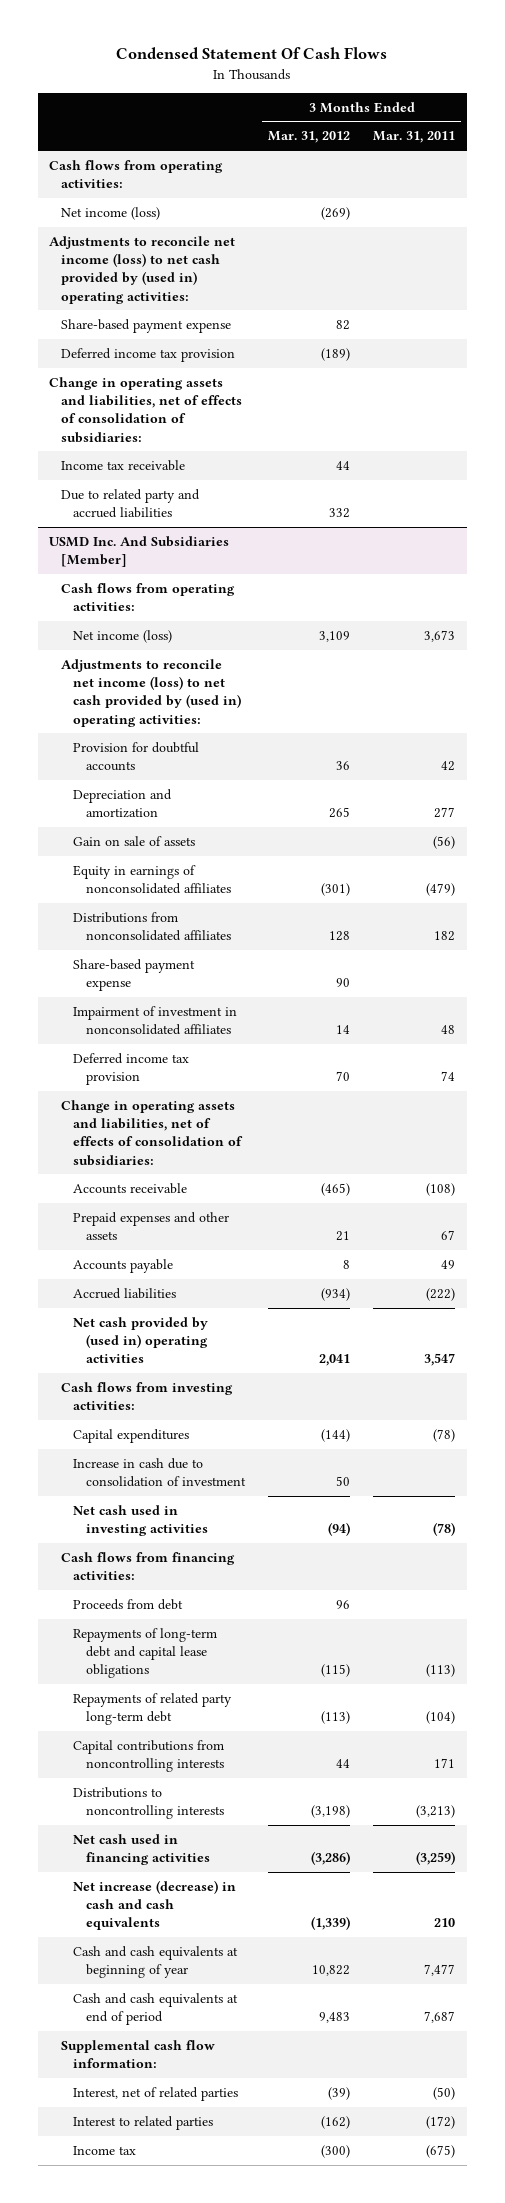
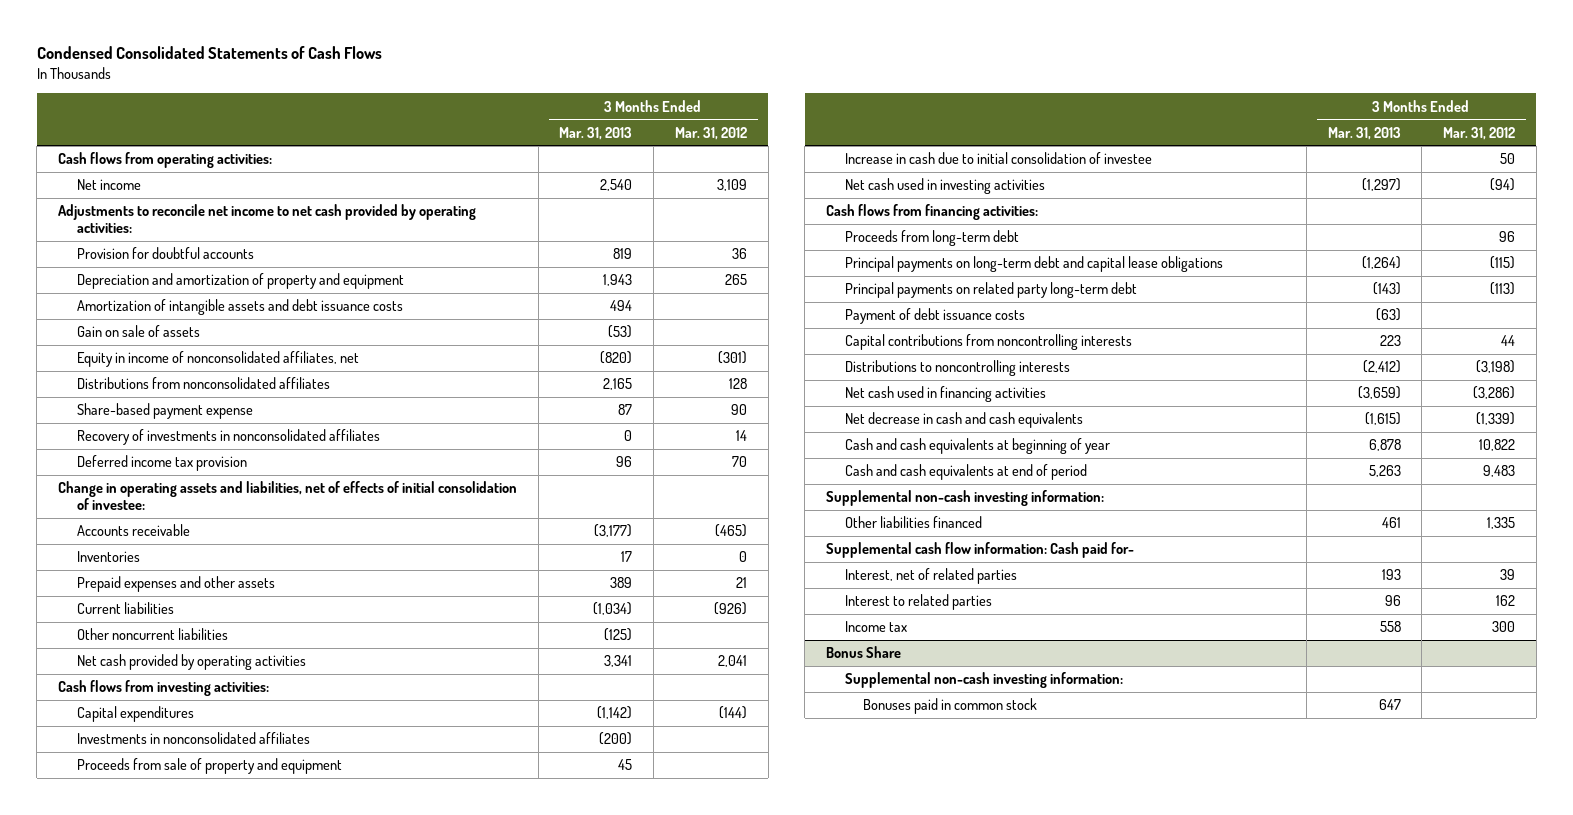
[116,47,388,60] Condensed Statement Of Cash Flows -> [36,46,382,60] Condensed Consolidated Statements of Cash Flows
[373,131,456,144] Mar. 31, 2011 -> none
none -> [559,126,633,140] Mar. 31, 2013
[61,318,232,333] Share-based payment expense -> none
[61,347,236,362] Deferred income tax provision -> none
[49,376,243,443] Change in operating assets and liabilities, net of effects of consolidation of subsidiaries: -> none
[61,459,186,471] Income tax receivable -> none
[61,488,201,519] Due to related party and accrued liabilities -> none
[49,535,230,568] USMD Inc. And Subsidiaries [Member] -> none
[61,582,236,612] Cash flows from operating activities: -> none
[73,629,173,643] Net income (loss) -> none
[61,658,242,727] Adjustments to reconcile net income (loss) to net cash provided by (used in) operating activities: -> none
[61,206,161,220] Net income (loss) -> [76,179,141,191] Net income
[321,206,351,220] (269) -> [717,179,748,192] 3,109
[49,235,236,304] Adjustments to reconcile net income (loss) to net cash provided by (used in) operating activities: -> [57,204,476,234] Adjustments to reconcile net income to net cash provided by operating activities:
[73,788,173,819] Depreciation and amortization -> [76,273,404,290] Depreciation and amortization of property and equipment
none -> [76,299,403,316] Amortization of intangible assets and debt issuance costs
[73,864,231,895] Equity in earnings of nonconsolidated affiliates -> [76,351,359,368] Equity in income of nonconsolidated affiliates, net
[73,1005,238,1036] Impairment of investment in nonconsolidated affiliates -> [76,429,380,446] Recovery of investments in nonconsolidated affiliates
[61,1099,244,1166] Change in operating assets and liabilities, net of effects of consolidation of subsidiaries: -> [57,481,517,511] Change in operating assets and liabilities, net of effects of initial consolidation of investee:
none -> [76,551,140,563] Inventories
[73,1258,174,1273] Accounts payable -> none
[73,1287,177,1299] Accrued liabilities -> none
none -> [76,602,174,615] Current liabilities
none -> [76,628,228,641] Other noncurrent liabilities
[73,1316,209,1364] Net cash provided by (used in) operating activities -> [76,654,306,671] Net cash provided by operating activities
none -> [76,732,310,745] Investments in nonconsolidated affiliates
none -> [76,758,342,775] Proceeds from sale of property and equipment
[73,1457,246,1488] Increase in cash due to consolidation of investment -> [844,152,1152,165] Increase in cash due to initial consolidation of investee
[73,1598,184,1610] Proceeds from debt -> [844,230,1019,247] Proceeds from long-term debt
[73,1627,218,1679] Repayments of long-term debt and capital lease obligations -> [844,256,1223,273] Principal payments on long-term debt and capital lease obligations
[73,1692,233,1726] Repayments of related party long-term debt -> [844,282,1137,299] Principal payments on related party long-term debt
none -> [844,308,1025,325] Payment of debt issuance costs
[73,1879,237,1931] Net increase (decrease) in cash and cash equivalents -> [844,412,1083,429] Net decrease in cash and cash equivalents
none -> [825,490,1104,507] Supplemental non-cash investing information:
none -> [844,516,982,529] Other liabilities financed
[61,2039,216,2069] Supplemental cash flow information: -> [825,542,1134,559] Supplemental cash flow information: Cash paid for-
[328,2086,351,2100] (39) -> [1500,569,1516,581] 39
[321,2115,351,2129] (162) -> [1496,595,1516,607] 162
[321,2144,351,2158] (300) -> [1492,621,1516,633] 300
none -> [825,646,901,659] Bonus Share
none -> [844,672,1123,689] Supplemental non-cash investing information:
none -> [863,698,1038,715] Bonuses paid in common stock

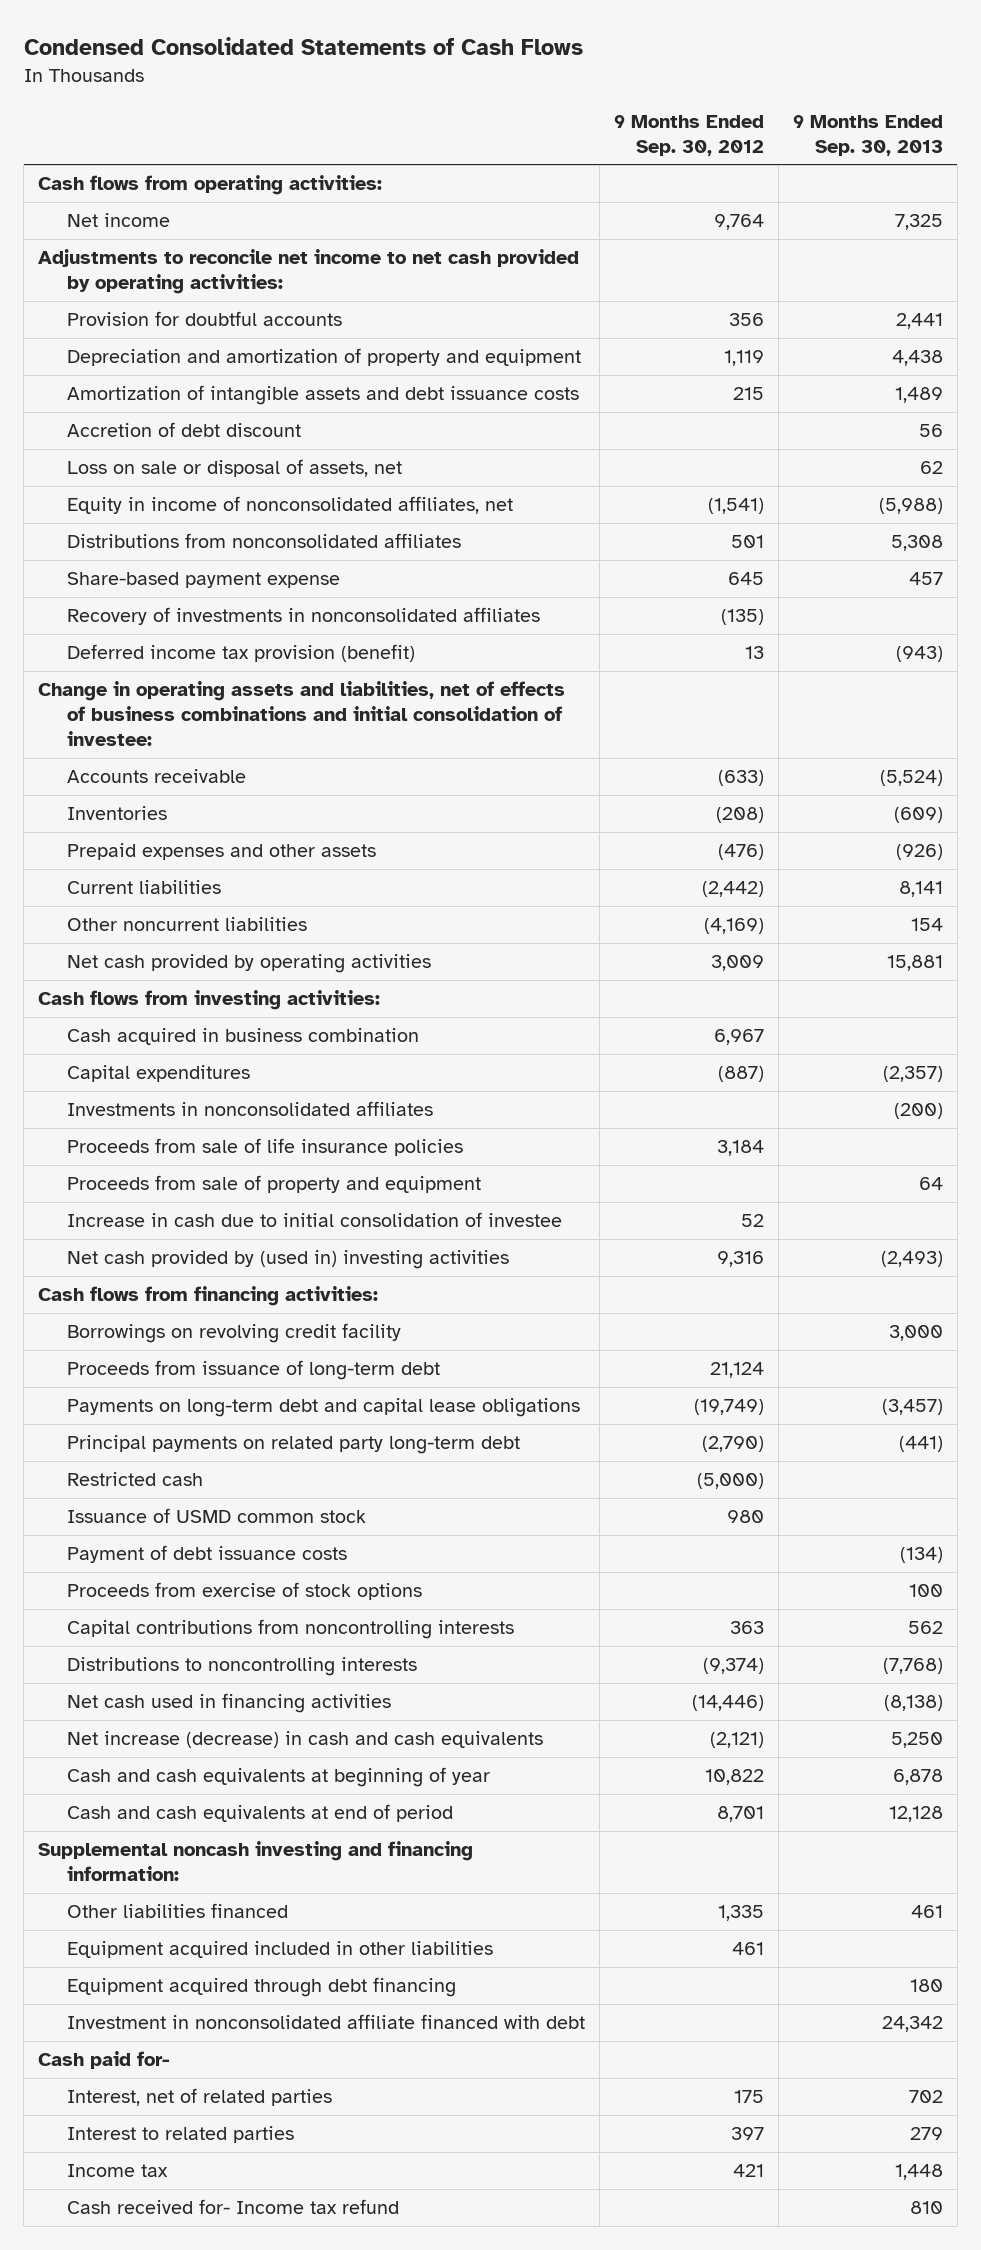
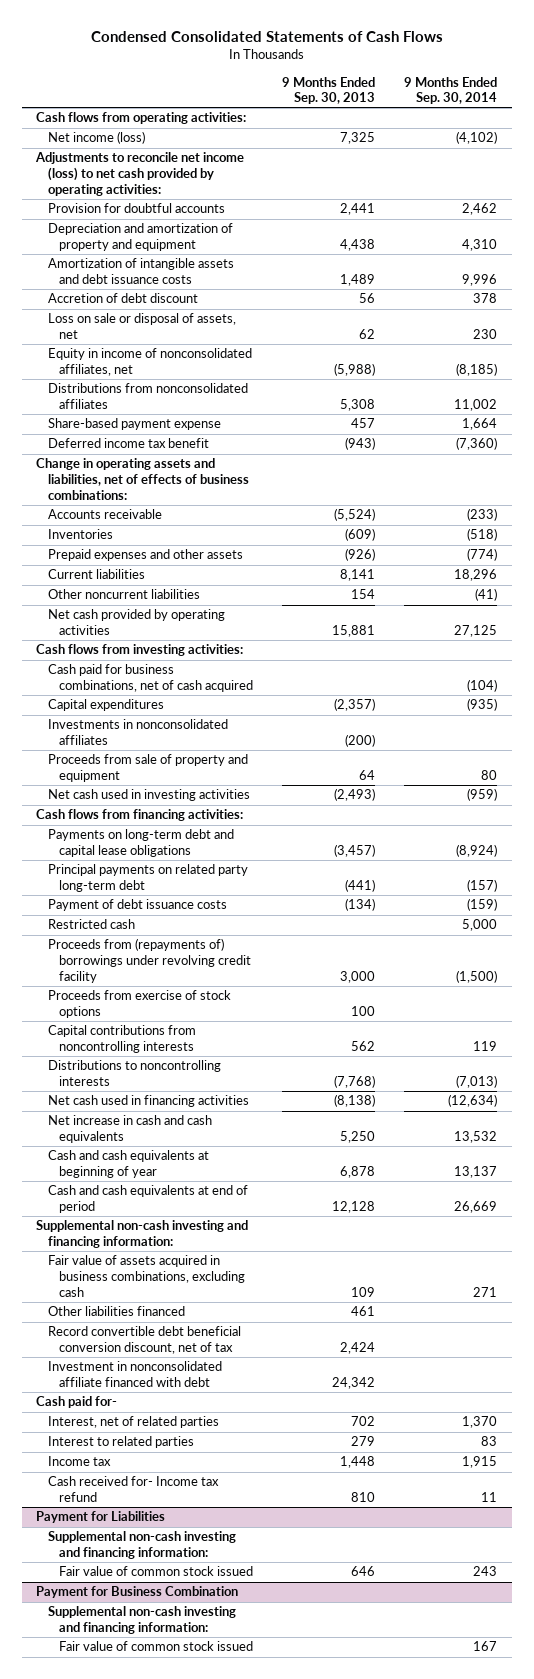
[613,114,764,156] 9 Months Ended Sep. 30, 2012 -> none
none -> [404,76,498,105] 9 Months Ended Sep. 30, 2014
[66,213,170,228] Net income -> [47,131,145,145] Net income (loss)
[38,249,580,295] Adjustments to reconcile net income to net cash provided by operating activities: -> [35,152,245,196] Adjustments to reconcile net income (loss) to net cash provided by operating activities:
[66,607,540,626] Recovery of investments in nonconsolidated affiliates -> none
[66,644,415,663] Deferred income tax provision (benefit) -> [47,438,209,449] Deferred income tax benefit
[38,681,566,747] Change in operating assets and liabilities, net of effects of business combinations and initial consolidation of investee: -> [36,458,249,500] Change in operating assets and liabilities, net of effects of business combinations:
[66,1028,419,1046] Cash acquired in business combination -> none
none -> [47,664,253,693] Cash paid for business combinations, net of cash acquired
[66,1138,463,1157] Proceeds from sale of life insurance policies -> none
[66,1212,562,1228] Increase in cash due to initial consolidation of investee -> none
[66,1250,509,1270] Net cash provided by (used in) investing activities -> [47,789,250,802] Net cash used in investing activities
[66,1323,401,1344] Borrowings on revolving credit facility -> none
[66,1360,440,1381] Proceeds from issuance of long-term debt -> none
[66,1508,366,1524] Issuance of USMD common stock -> none
[66,1472,203,1487] Restricted cash -> [47,919,135,930] Restricted cash
none -> [47,938,251,983] Proceeds from (repayments of) borrowings under revolving credit facility
[66,1731,543,1749] Net increase (decrease) in cash and cash equivalents -> [47,1115,212,1144] Net increase in cash and cash equivalents
[38,1841,474,1882] Supplemental noncash investing and financing information: -> [36,1220,249,1249] Supplemental non-cash investing and financing information:
none -> [47,1255,245,1297] Fair value of assets acquired in business combinations, excluding cash
[66,1941,493,1959] Equipment acquired included in other liabilities -> none
[66,1977,456,1998] Equipment acquired through debt financing -> none
none -> [47,1326,241,1355] Record convertible debt beneficial conversion discount, net of tax
none -> [36,1511,166,1524] Payment for Liabilities
none -> [47,1531,236,1560] Supplemental non-cash investing and financing information:
none -> [58,1566,253,1577] Fair value of common stock issued
none -> [36,1586,239,1599] Payment for Business Combination
none -> [47,1606,236,1635] Supplemental non-cash investing and financing information:
none -> [58,1641,253,1652] Fair value of common stock issued

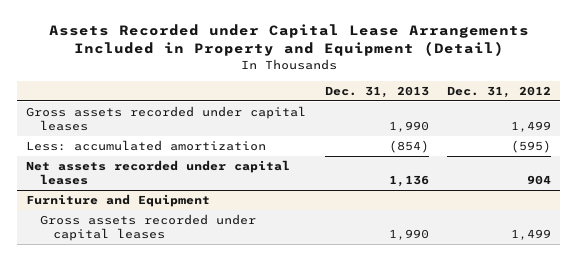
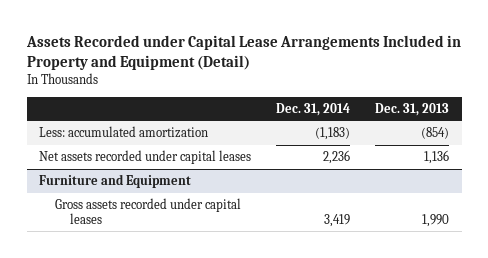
[447,85,552,98] Dec. 31, 2012 -> none
none -> [276,102,351,116] Dec. 31, 2014
[26,105,307,132] Gross assets recorded under capital leases -> none

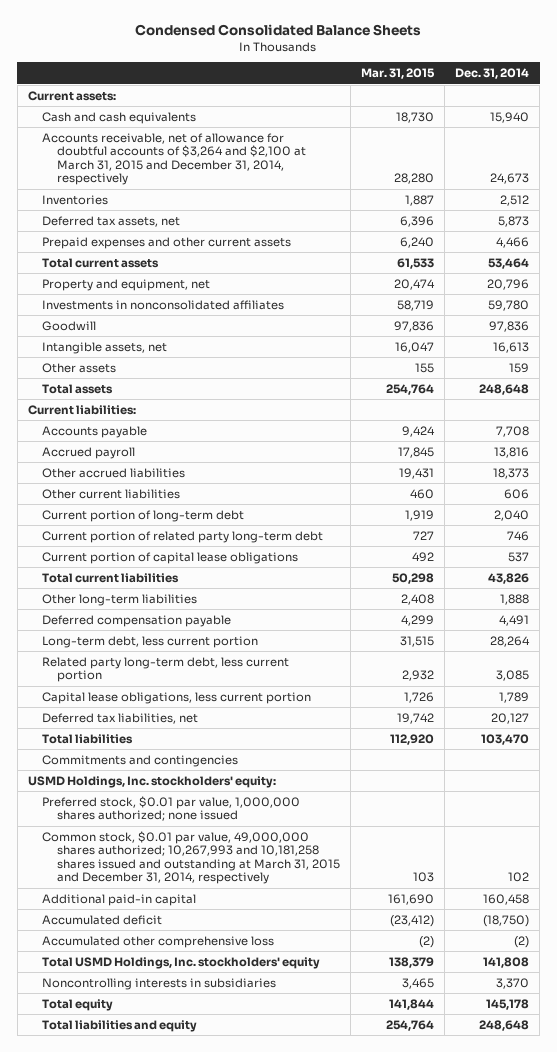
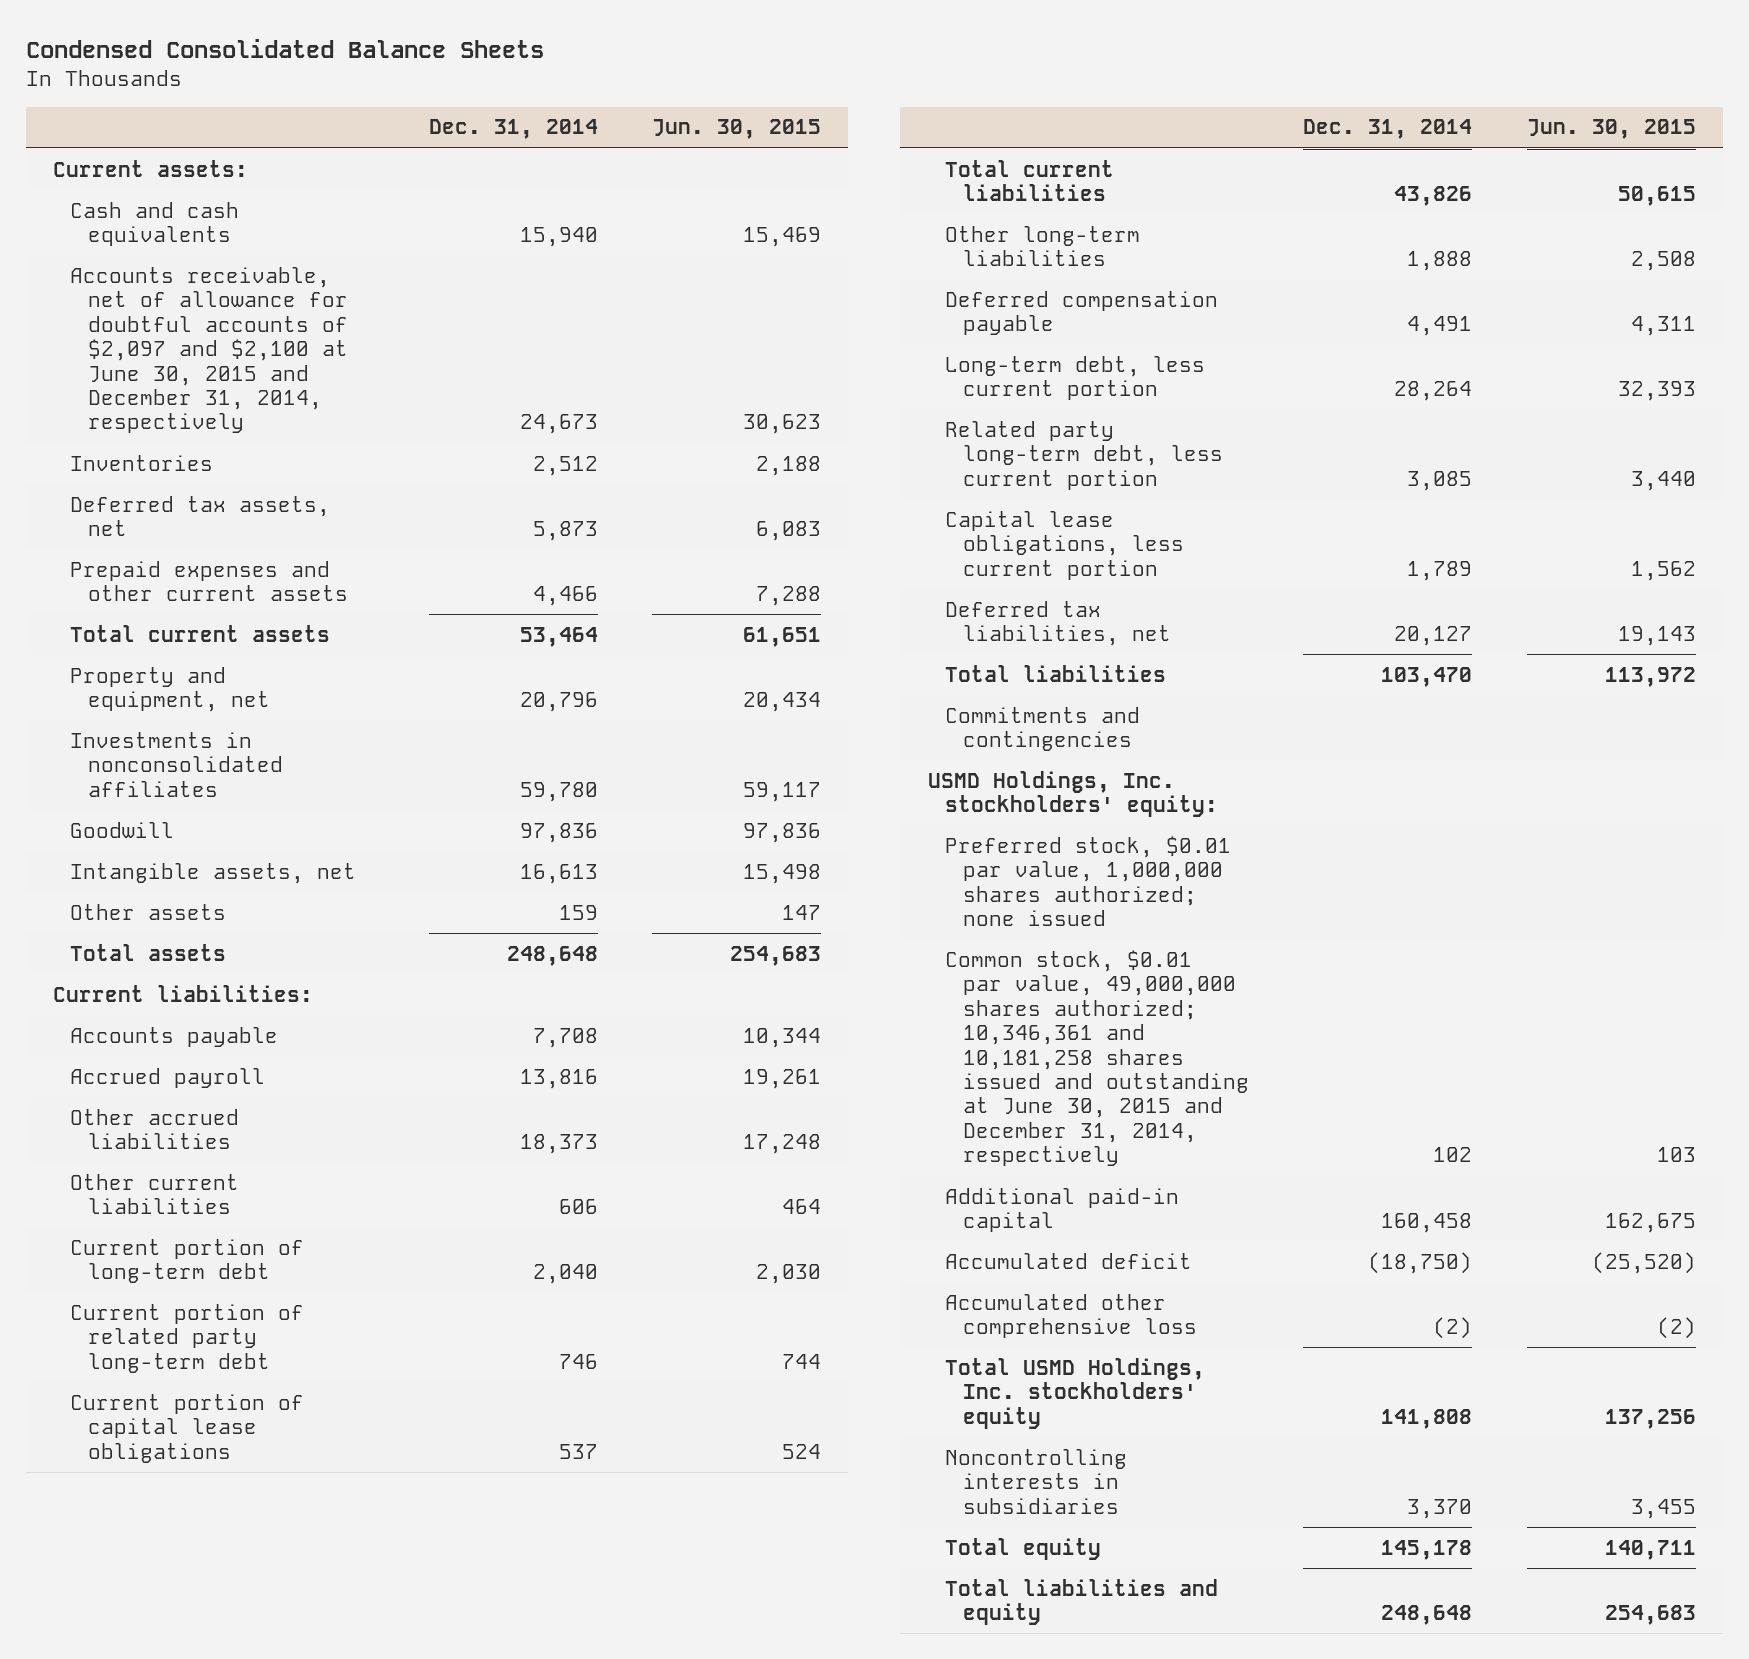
[360,68,435,80] Mar. 31, 2015 -> none
none -> [652,119,822,140] Jun. 30, 2015
[42,132,306,186] Accounts receivable, net of allowance for doubtful accounts of $3,264 and $2,100 at March 31, 2015 and December 31, 2014, respectively -> [70,266,349,434] Accounts receivable, net of allowance for doubtful accounts of $2,097 and $2,100 at June 30, 2015 and December 31, 2014, respectively
[42,830,340,885] Common stock, $0.01 par value, 49,000,000 shares authorized; 10,267,993 and 10,181,258 shares issued and outstanding at March 31, 2015 and December 31, 2014, respectively -> [945,949,1249,1167] Common stock, $0.01 par value, 49,000,000 shares authorized; 10,346,361 and 10,181,258 shares issued and outstanding at June 30, 2015 and December 31, 2014, respectively

